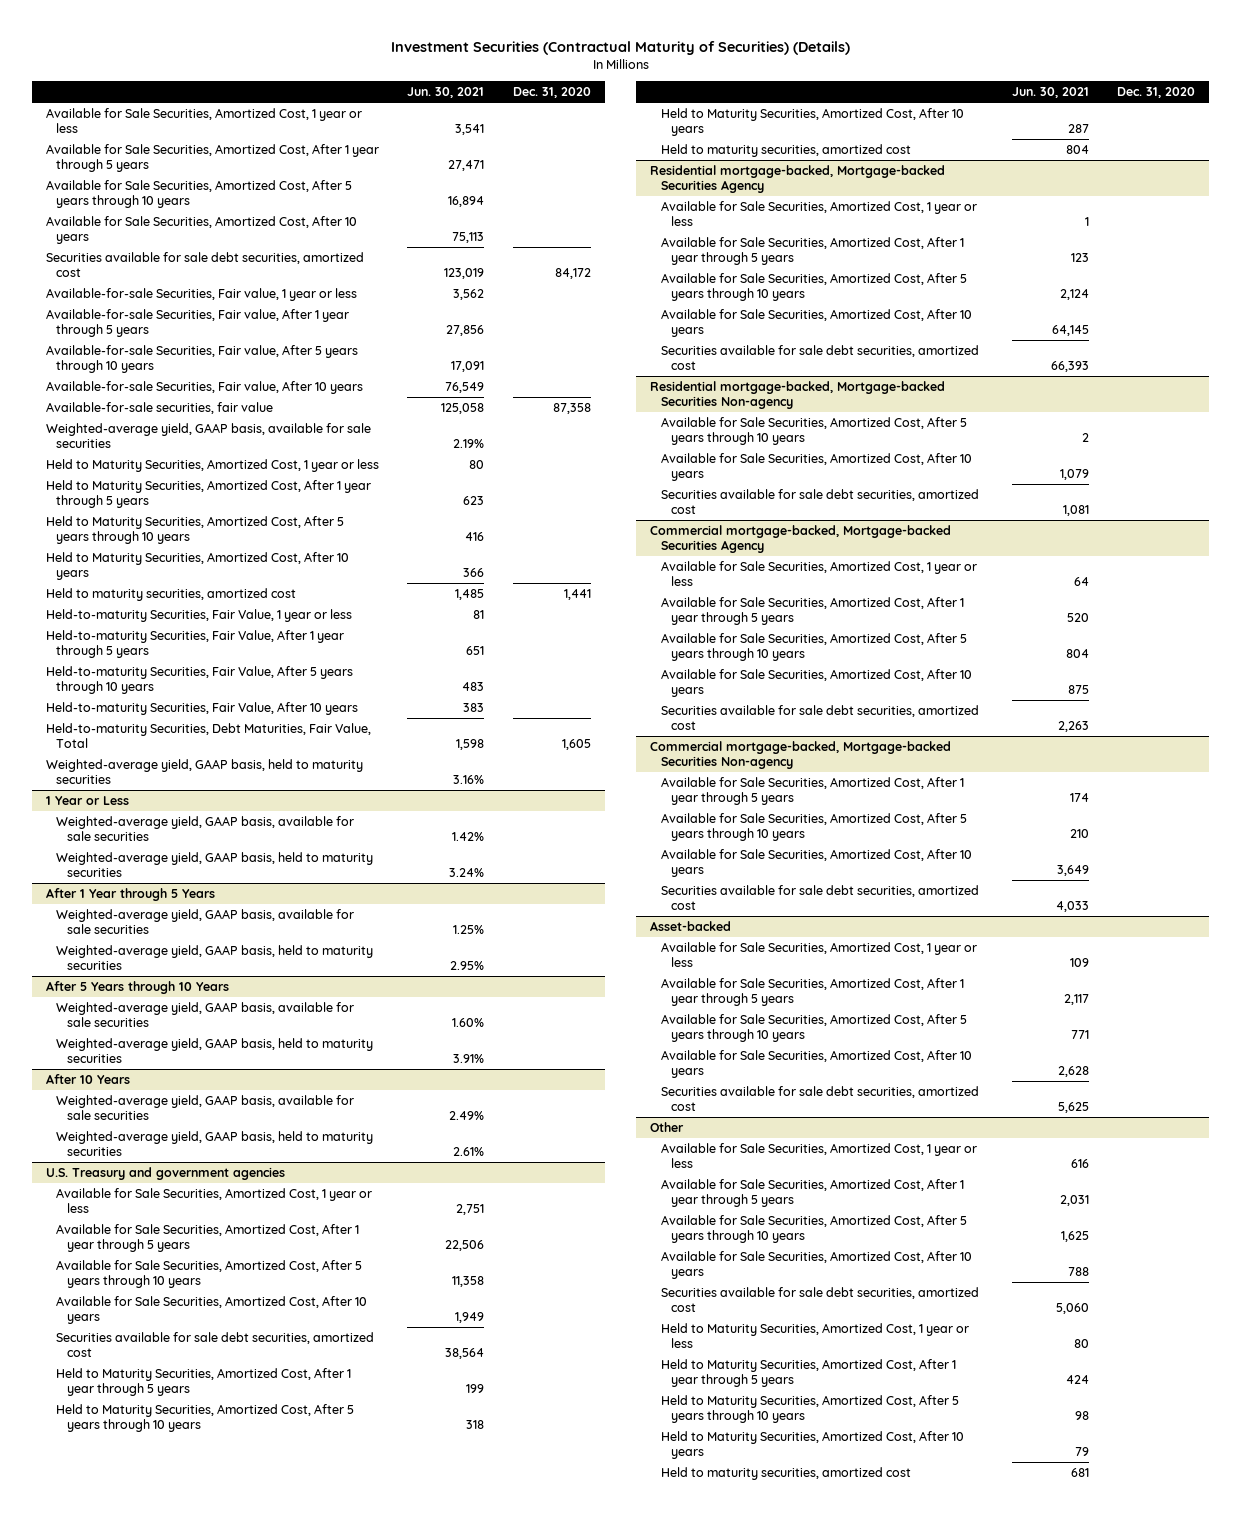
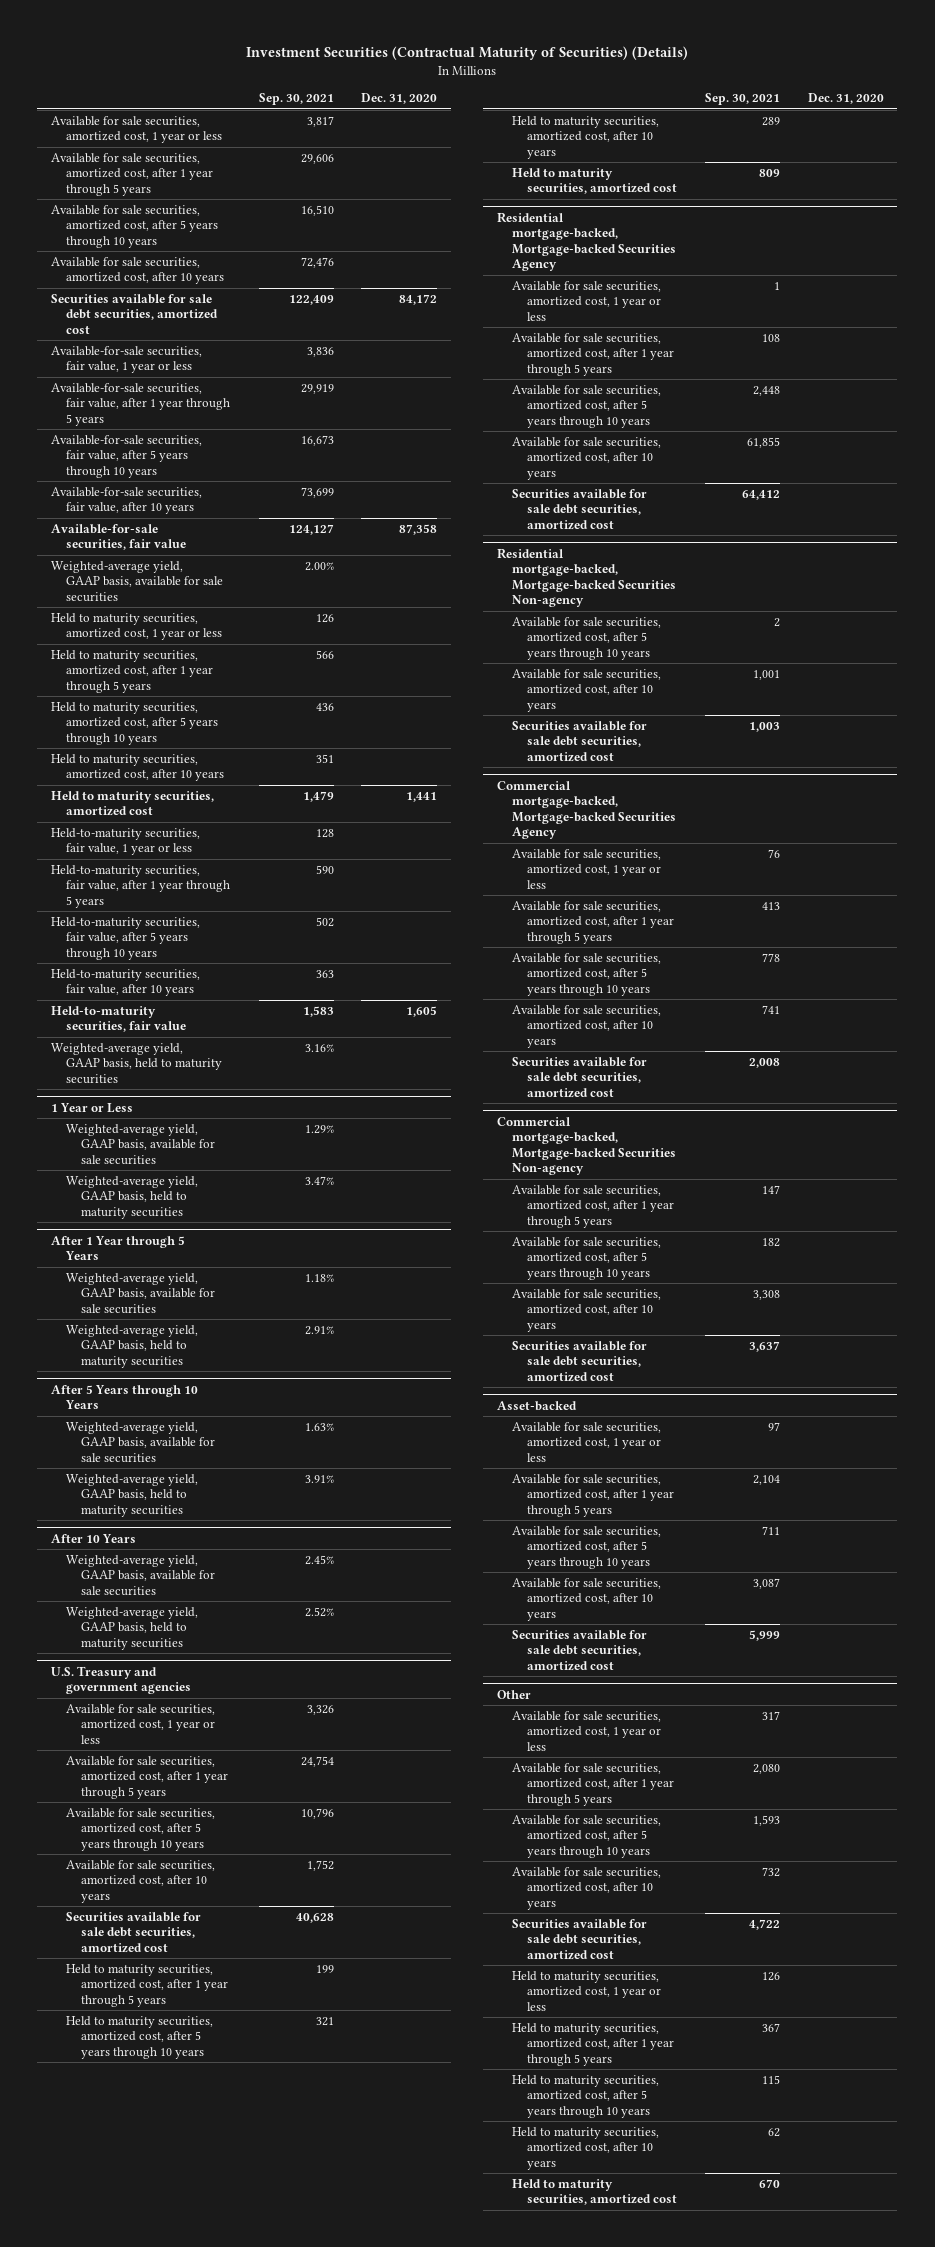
[407,87,485,99] Jun. 30, 2021 -> none
none -> [258,93,334,106] Sep. 30, 2021
[46,107,363,133] Available for Sale Securities, Amortized Cost, 1 year or less -> [51,115,223,144] Available for sale securities, amortized cost, 1 year or less
[46,143,380,172] Available for Sale Securities, Amortized Cost, After 1 year through 5 years -> [51,152,214,196] Available for sale securities, amortized cost, after 1 year through 5 years
[46,179,353,208] Available for Sale Securities, Amortized Cost, After 5 years through 10 years -> [51,204,219,248] Available for sale securities, amortized cost, after 5 years through 10 years
[46,215,358,244] Available for Sale Securities, Amortized Cost, After 10 years -> [51,256,225,285] Available for sale securities, amortized cost, after 10 years
[46,287,358,301] Available-for-sale Securities, Fair value, 1 year or less -> [51,345,203,374] Available-for-sale securities, fair value, 1 year or less
[46,308,350,337] Available-for-sale Securities, Fair value, After 1 year through 5 years -> [51,382,231,426] Available-for-sale securities, fair value, after 1 year through 5 years
[46,344,359,373] Available-for-sale Securities, Fair value, After 5 years through 10 years -> [51,434,203,478] Available-for-sale securities, fair value, after 5 years through 10 years
[46,380,364,394] Available-for-sale Securities, Fair value, After 10 years -> [51,486,203,515] Available-for-sale securities, fair value, after 10 years
[46,458,380,472] Held to Maturity Securities, Amortized Cost, 1 year or less -> [51,612,223,641] Held to maturity securities, amortized cost, 1 year or less
[46,479,372,508] Held to Maturity Securities, Amortized Cost, After 1 year through 5 years -> [51,649,214,693] Held to maturity securities, amortized cost, after 1 year through 5 years
[46,515,345,544] Held to Maturity Securities, Amortized Cost, After 5 years through 10 years -> [51,701,219,745] Held to maturity securities, amortized cost, after 5 years through 10 years
[46,551,350,580] Held to Maturity Securities, Amortized Cost, After 10 years -> [51,753,225,782] Held to maturity securities, amortized cost, after 10 years
[46,608,353,622] Held-to-maturity Securities, Fair Value, 1 year or less -> [51,827,201,856] Held-to-maturity securities, fair value, 1 year or less
[46,629,345,658] Held-to-maturity Securities, Fair Value, After 1 year through 5 years -> [51,864,231,908] Held-to-maturity securities, fair value, after 1 year through 5 years
[46,665,354,694] Held-to-maturity Securities, Fair Value, After 5 years through 10 years -> [51,916,201,960] Held-to-maturity securities, fair value, after 5 years through 10 years
[46,701,359,715] Held-to-maturity Securities, Fair Value, After 10 years -> [51,968,201,997] Held-to-maturity securities, fair value, after 10 years
[46,722,372,748] Held-to-maturity Securities, Debt Maturities, Fair Value, Total -> [51,1005,187,1033] Held-to-maturity securities, fair value
[56,1187,373,1213] Available for Sale Securities, Amortized Cost, 1 year or less -> [66,1703,216,1744] Available for sale securities, amortized cost, 1 year or less
[56,1223,360,1252] Available for Sale Securities, Amortized Cost, After 1 year through 5 years -> [66,1755,228,1799] Available for sale securities, amortized cost, after 1 year through 5 years
[56,1259,363,1288] Available for Sale Securities, Amortized Cost, After 5 years through 10 years -> [66,1807,216,1851] Available for sale securities, amortized cost, after 5 years through 10 years
[56,1295,368,1324] Available for Sale Securities, Amortized Cost, After 10 years -> [66,1859,216,1903] Available for sale securities, amortized cost, after 10 years
[56,1367,352,1396] Held to Maturity Securities, Amortized Cost, After 1 year through 5 years -> [66,1963,228,2007] Held to maturity securities, amortized cost, after 1 year through 5 years
[56,1403,355,1432] Held to Maturity Securities, Amortized Cost, After 5 years through 10 years -> [66,2015,214,2059] Held to maturity securities, amortized cost, after 5 years through 10 years
[660,107,964,136] Held to Maturity Securities, Amortized Cost, After 10 years -> [512,115,660,159] Held to maturity securities, amortized cost, after 10 years
[660,200,977,226] Available for Sale Securities, Amortized Cost, 1 year or less -> [512,280,662,321] Available for sale securities, amortized cost, 1 year or less
[660,236,964,265] Available for Sale Securities, Amortized Cost, After 1 year through 5 years -> [512,332,675,376] Available for sale securities, amortized cost, after 1 year through 5 years
[660,272,967,301] Available for Sale Securities, Amortized Cost, After 5 years through 10 years -> [512,384,662,428] Available for sale securities, amortized cost, after 5 years through 10 years
[660,308,972,337] Available for Sale Securities, Amortized Cost, After 10 years -> [512,436,662,480] Available for sale securities, amortized cost, after 10 years
[660,416,967,445] Available for Sale Securities, Amortized Cost, After 5 years through 10 years -> [512,616,662,660] Available for sale securities, amortized cost, after 5 years through 10 years
[660,452,972,481] Available for Sale Securities, Amortized Cost, After 10 years -> [512,668,662,712] Available for sale securities, amortized cost, after 10 years
[660,560,977,586] Available for Sale Securities, Amortized Cost, 1 year or less -> [512,848,662,889] Available for sale securities, amortized cost, 1 year or less
[660,596,964,625] Available for Sale Securities, Amortized Cost, After 1 year through 5 years -> [512,900,675,944] Available for sale securities, amortized cost, after 1 year through 5 years
[660,632,967,661] Available for Sale Securities, Amortized Cost, After 5 years through 10 years -> [512,952,662,996] Available for sale securities, amortized cost, after 5 years through 10 years
[660,668,972,697] Available for Sale Securities, Amortized Cost, After 10 years -> [512,1004,662,1048] Available for sale securities, amortized cost, after 10 years
[660,776,964,805] Available for Sale Securities, Amortized Cost, After 1 year through 5 years -> [512,1184,675,1228] Available for sale securities, amortized cost, after 1 year through 5 years
[660,812,967,841] Available for Sale Securities, Amortized Cost, After 5 years through 10 years -> [512,1236,662,1280] Available for sale securities, amortized cost, after 5 years through 10 years
[660,848,972,877] Available for Sale Securities, Amortized Cost, After 10 years -> [512,1288,662,1332] Available for sale securities, amortized cost, after 10 years
[660,941,977,967] Available for Sale Securities, Amortized Cost, 1 year or less -> [512,1421,662,1462] Available for sale securities, amortized cost, 1 year or less
[660,977,964,1006] Available for Sale Securities, Amortized Cost, After 1 year through 5 years -> [512,1473,675,1517] Available for sale securities, amortized cost, after 1 year through 5 years
[660,1013,967,1042] Available for Sale Securities, Amortized Cost, After 5 years through 10 years -> [512,1525,662,1569] Available for sale securities, amortized cost, after 5 years through 10 years
[660,1049,972,1078] Available for Sale Securities, Amortized Cost, After 10 years -> [512,1577,662,1621] Available for sale securities, amortized cost, after 10 years
[660,1142,977,1168] Available for Sale Securities, Amortized Cost, 1 year or less -> [512,1710,662,1751] Available for sale securities, amortized cost, 1 year or less
[660,1178,964,1207] Available for Sale Securities, Amortized Cost, After 1 year through 5 years -> [512,1762,675,1806] Available for sale securities, amortized cost, after 1 year through 5 years
[660,1214,967,1243] Available for Sale Securities, Amortized Cost, After 5 years through 10 years -> [512,1814,662,1858] Available for sale securities, amortized cost, after 5 years through 10 years
[660,1250,972,1279] Available for Sale Securities, Amortized Cost, After 10 years -> [512,1866,662,1910] Available for sale securities, amortized cost, after 10 years
[660,1322,969,1348] Held to Maturity Securities, Amortized Cost, 1 year or less -> [512,1970,662,2011] Held to maturity securities, amortized cost, 1 year or less
[660,1358,956,1387] Held to Maturity Securities, Amortized Cost, After 1 year through 5 years -> [512,2022,675,2066] Held to maturity securities, amortized cost, after 1 year through 5 years
[660,1394,959,1423] Held to Maturity Securities, Amortized Cost, After 5 years through 10 years -> [512,2074,660,2118] Held to maturity securities, amortized cost, after 5 years through 10 years
[660,1430,964,1459] Held to Maturity Securities, Amortized Cost, After 10 years -> [512,2126,660,2170] Held to maturity securities, amortized cost, after 10 years

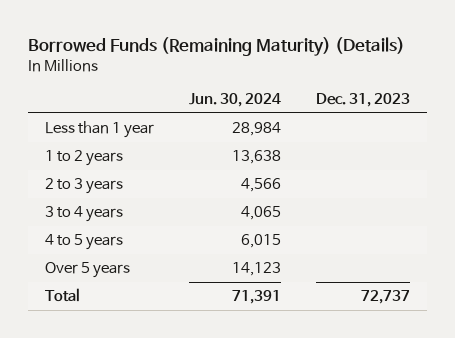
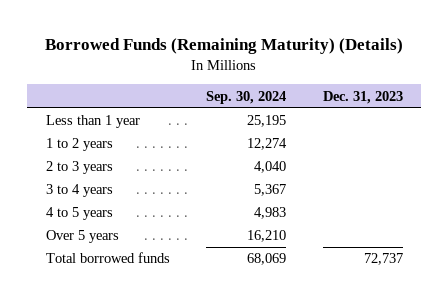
[188,93,281,108] Jun. 30, 2024 -> none
none -> [206,90,287,104] Sep. 30, 2024
[45,288,81,303] Total -> [45,252,170,264] Total borrowed funds

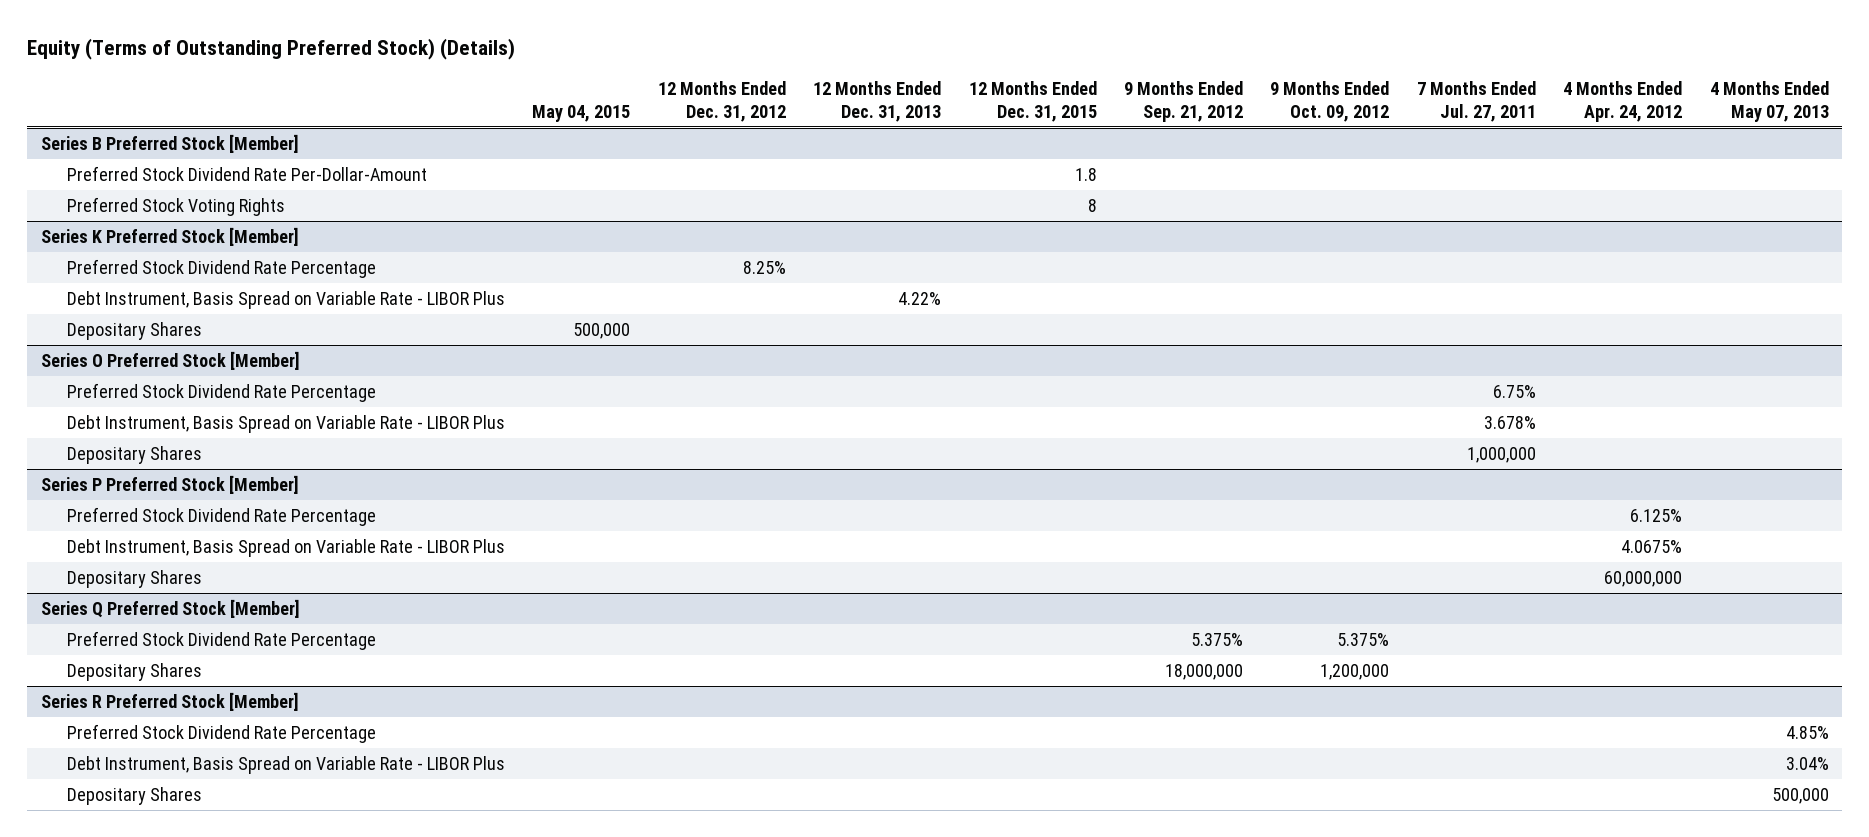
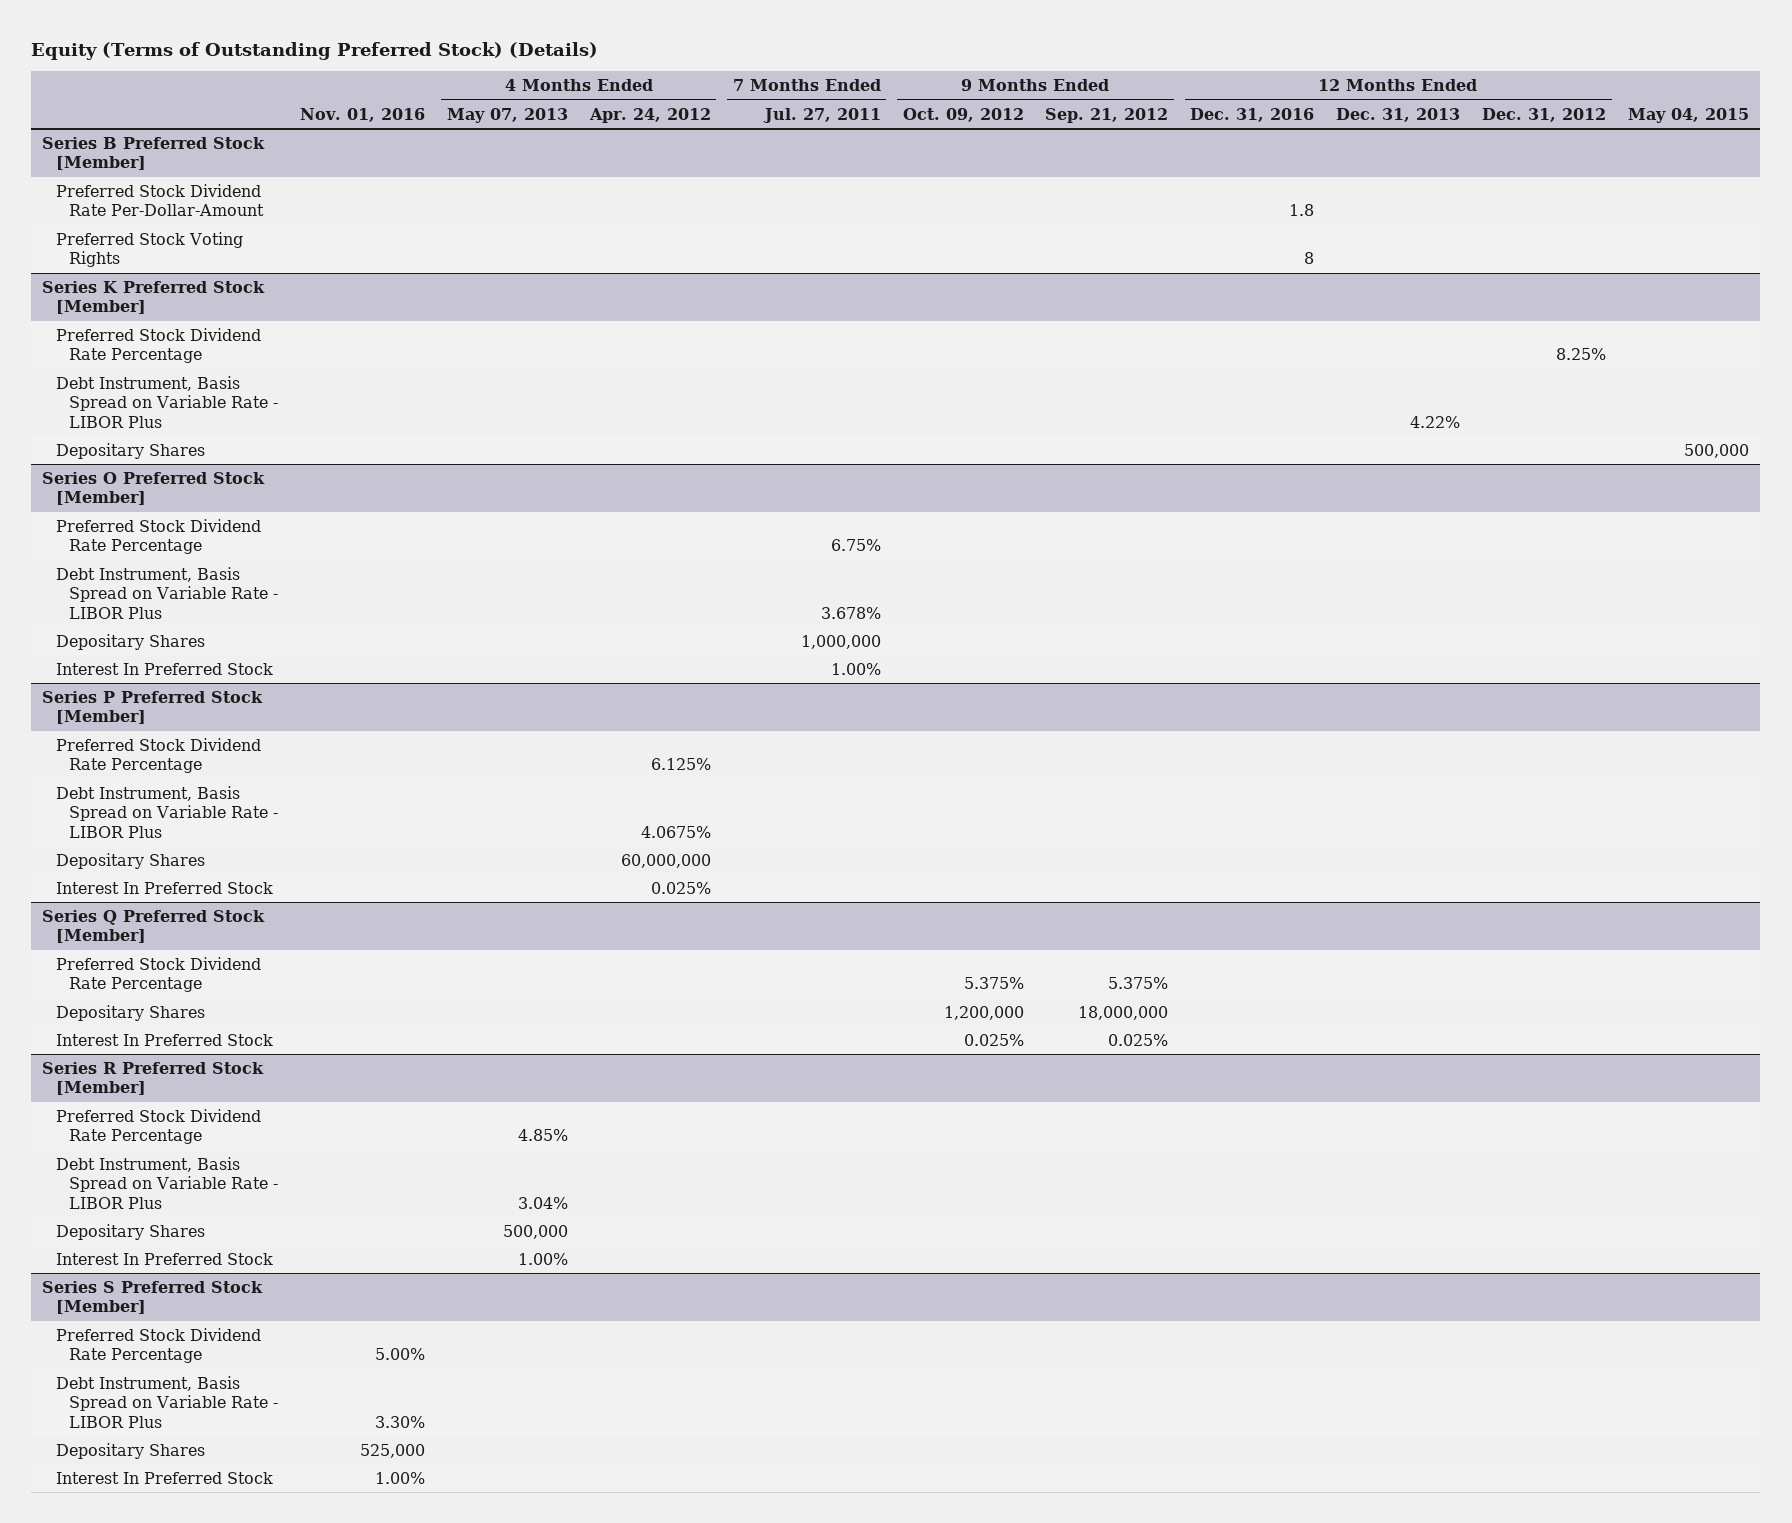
[968,81,1097,123] 12 Months Ended Dec. 31, 2015 -> none
none -> [299,107,425,122] Nov. 01, 2016
none -> [1190,107,1315,122] Dec. 31, 2016
none -> [55,662,273,675] Interest In Preferred Stock
none -> [55,881,273,894] Interest In Preferred Stock
none -> [55,1033,273,1046] Interest In Preferred Stock
none -> [55,1252,273,1265] Interest In Preferred Stock
none -> [42,1280,264,1315] Series S Preferred Stock [Member]
none -> [55,1327,261,1364] Preferred Stock Dividend Rate Percentage
none -> [55,1375,278,1428] Debt Instrument, Basis Spread on Variable Rate - LIBOR Plus
none -> [55,1442,205,1459] Depositary Shares
none -> [55,1471,273,1484] Interest In Preferred Stock

